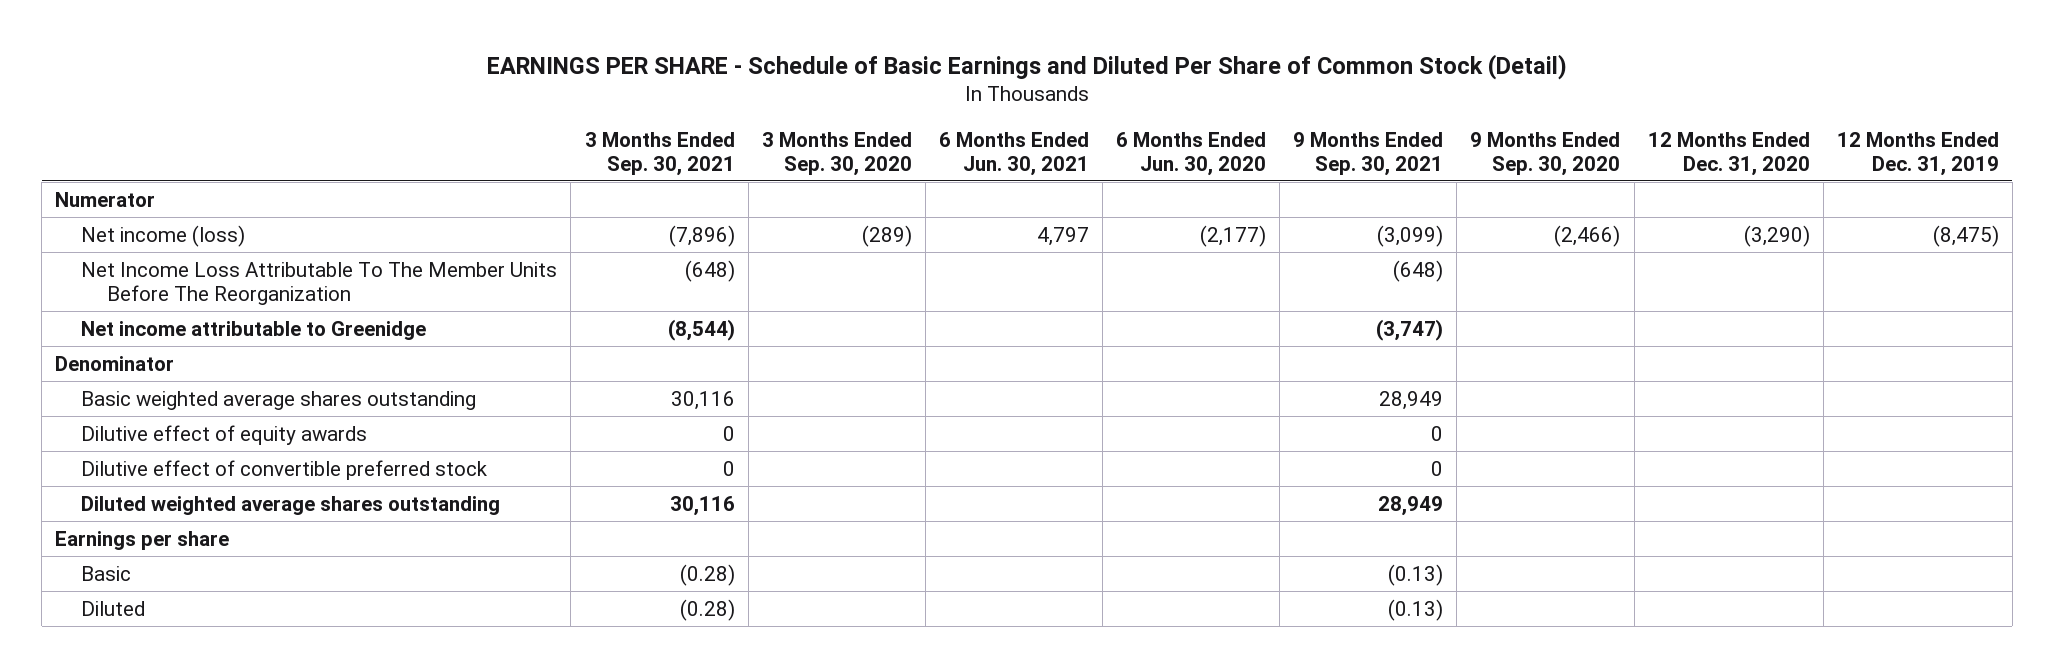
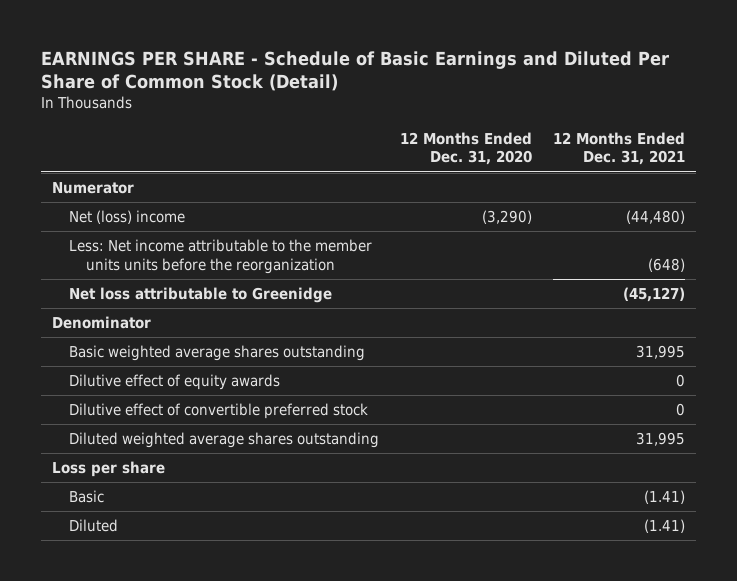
[584,131,735,176] 3 Months Ended Sep. 30, 2021 -> none
[761,131,912,176] 3 Months Ended Sep. 30, 2020 -> none
[938,131,1089,176] 6 Months Ended Jun. 30, 2021 -> none
[1116,131,1267,176] 6 Months Ended Jun. 30, 2020 -> none
[1293,131,1444,176] 9 Months Ended Sep. 30, 2021 -> none
[1470,131,1621,176] 9 Months Ended Sep. 30, 2020 -> none
[1836,131,1999,176] 12 Months Ended Dec. 31, 2019 -> none
none -> [553,131,686,166] 12 Months Ended Dec. 31, 2021
[81,224,246,247] Net income (loss) -> [68,210,185,225] Net (loss) income
[81,261,558,305] Net Income Loss Attributable To The Member Units Before The Reorganization -> [68,239,372,274] Less: Net income attributable to the member units units before the reorganization
[81,320,427,340] Net income attributable to Greenidge -> [68,287,332,304] Net loss attributable to Greenidge
[55,530,230,550] Earnings per share -> [51,461,165,478] Loss per share

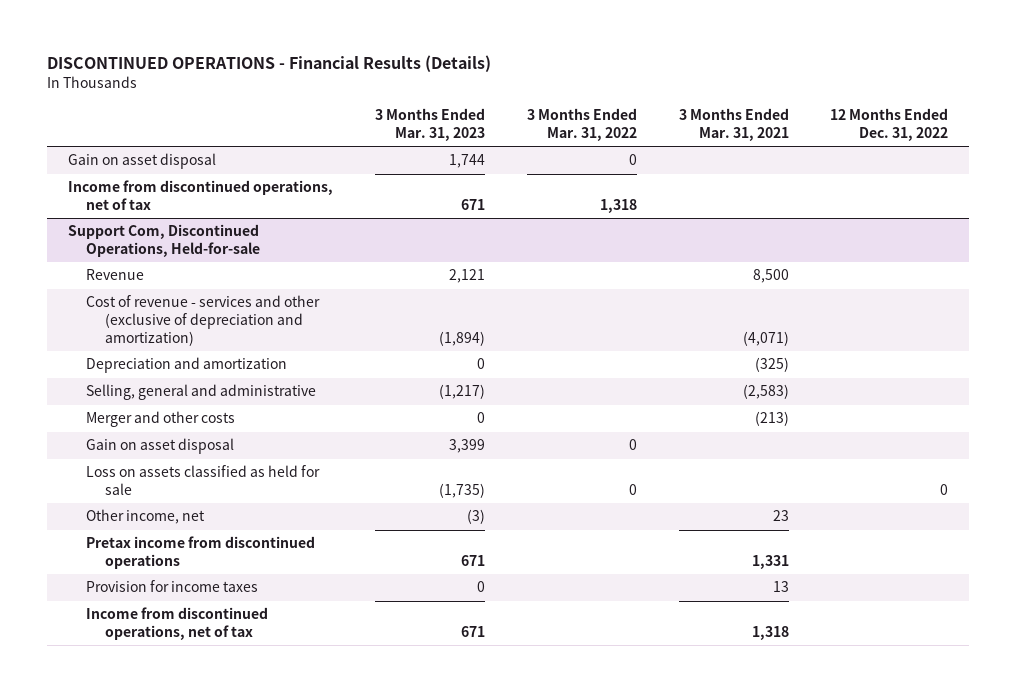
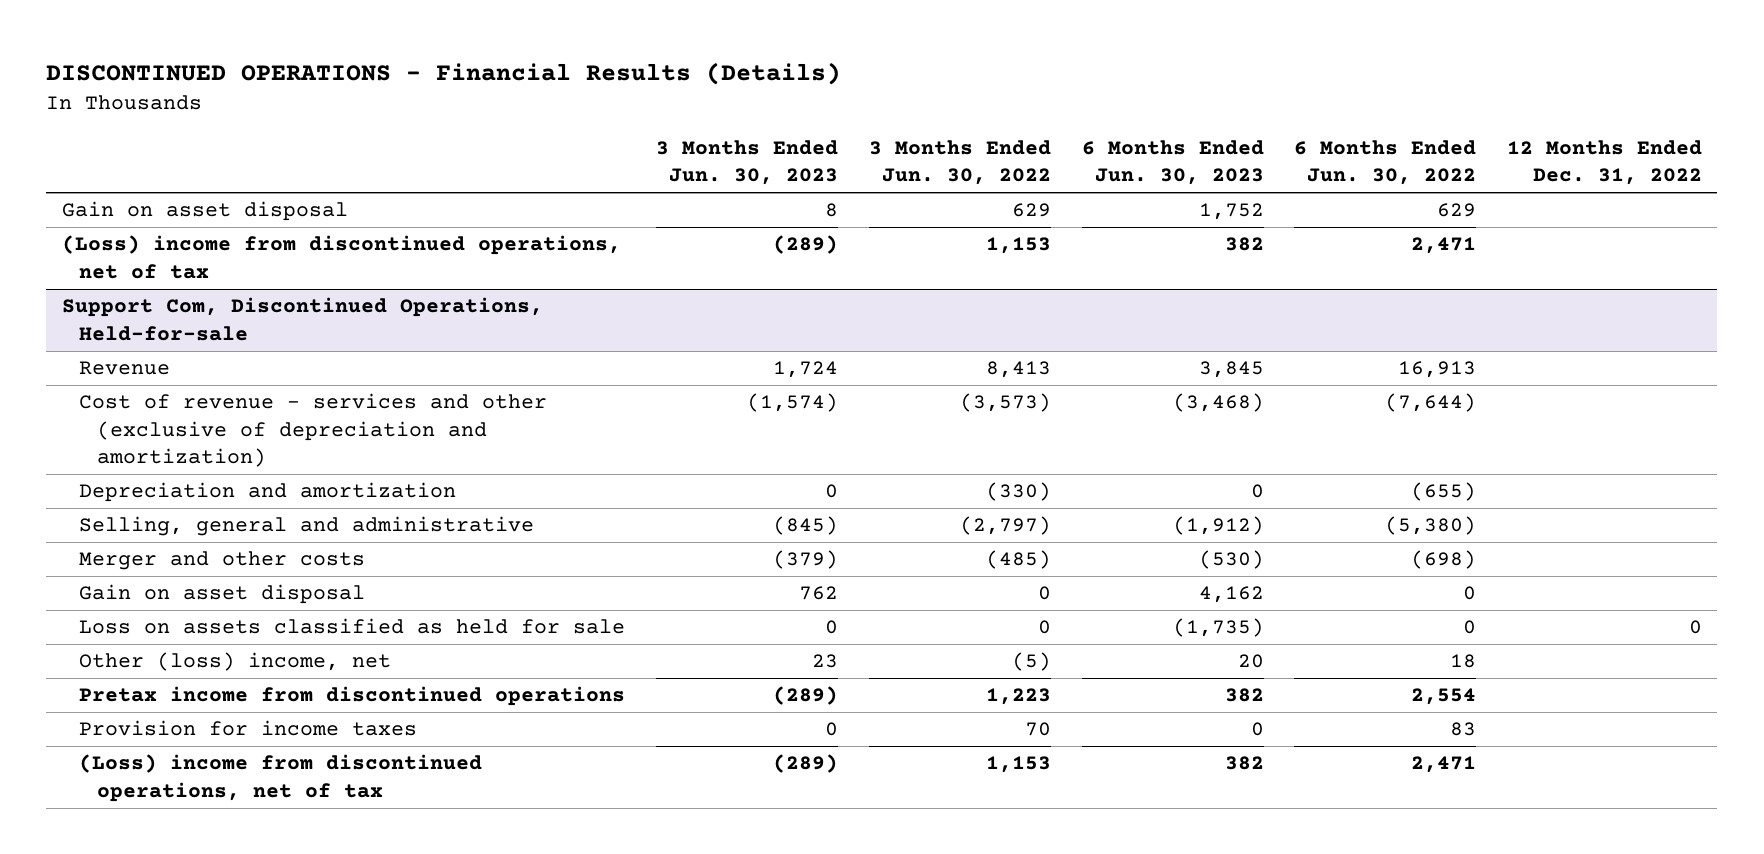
[374,108,485,142] 3 Months Ended Mar. 31, 2023 -> none
[526,108,637,142] 3 Months Ended Mar. 31, 2022 -> none
[678,108,789,142] 3 Months Ended Mar. 31, 2021 -> none
none -> [656,139,839,186] 3 Months Ended Jun. 30, 2023
none -> [868,139,1051,186] 3 Months Ended Jun. 30, 2022
none -> [1081,139,1264,186] 6 Months Ended Jun. 30, 2023
none -> [1294,139,1477,186] 6 Months Ended Jun. 30, 2022
[67,180,333,211] Income from discontinued operations, net of tax -> [61,235,621,279] (Loss) income from discontinued operations, net of tax
[86,509,206,525] Other income, net -> [79,652,392,672] Other (loss) income, net
[86,607,269,641] Income from discontinued operations, net of tax -> [79,754,483,802] (Loss) income from discontinued operations, net of tax

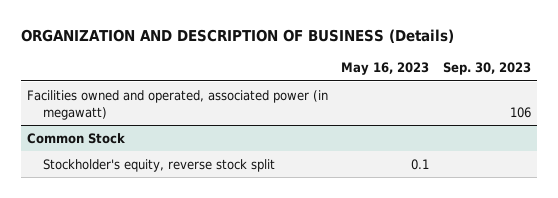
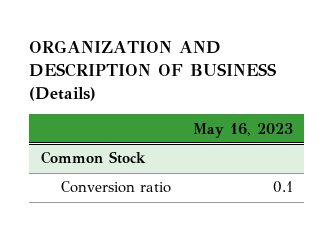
[442,62,531,76] Sep. 30, 2023 -> none
[27,90,329,120] Facilities owned and operated, associated power (in megawatt) -> none
[42,159,275,173] Stockholder's equity, reverse stock split -> [60,181,171,194] Conversion ratio

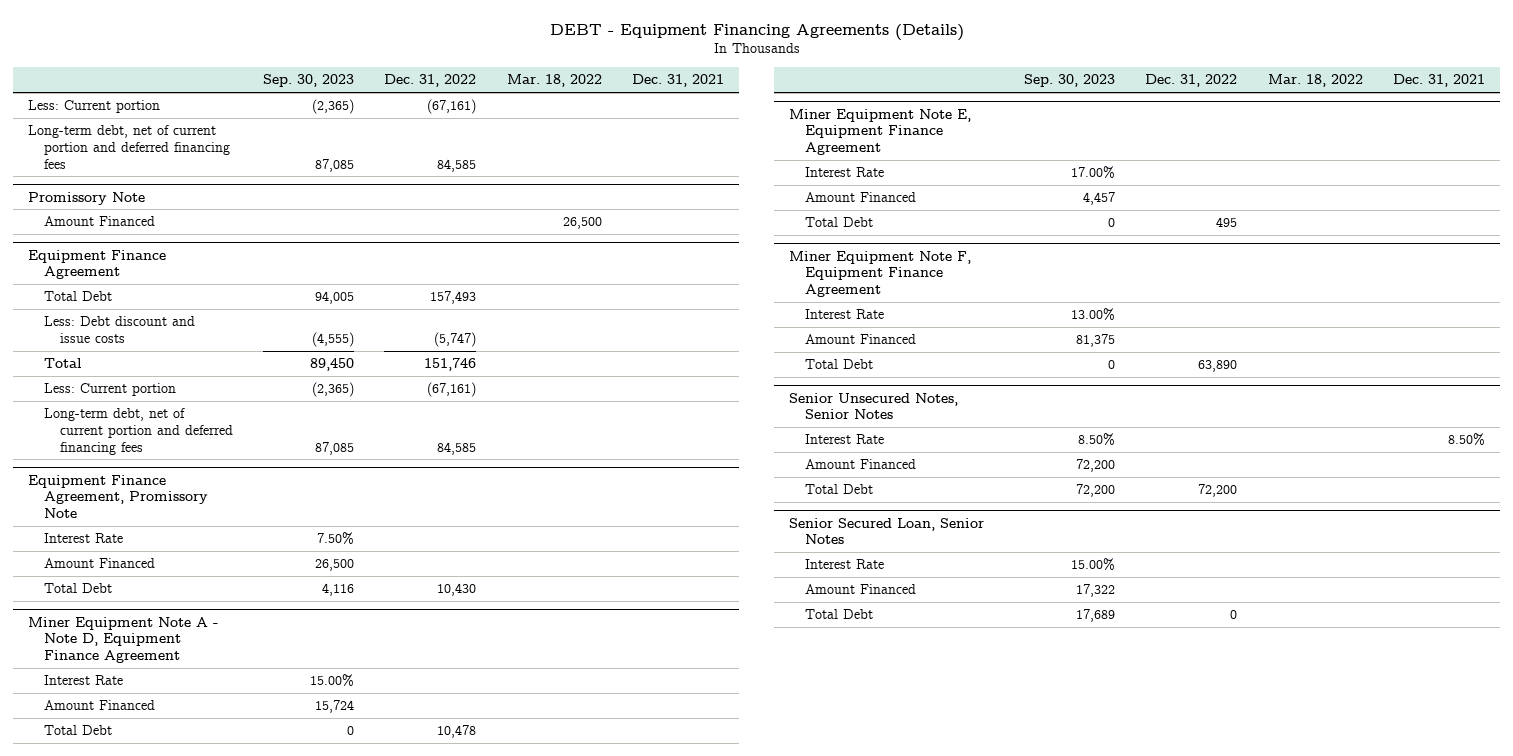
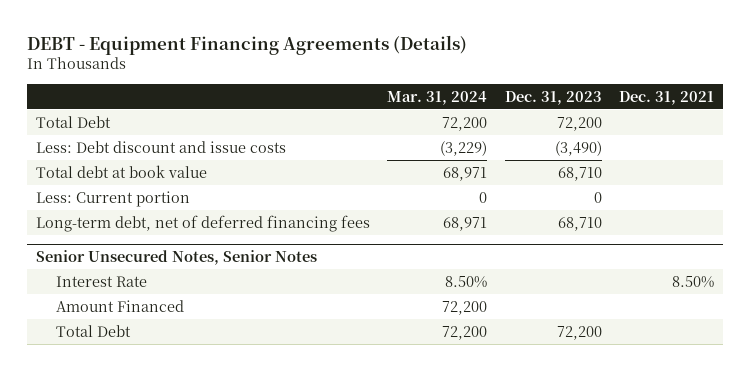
[263,74,355,88] Sep. 30, 2023 -> none
[384,74,477,88] Dec. 31, 2022 -> none
[506,74,602,88] Mar. 18, 2022 -> none
none -> [387,90,488,105] Mar. 31, 2024
none -> [504,90,602,105] Dec. 31, 2023
none -> [35,115,111,128] Total Debt
none -> [35,140,286,153] Less: Debt discount and issue costs
none -> [35,164,207,178] Total debt at book value
[28,191,146,205] Promissory Note -> none
[43,216,155,227] Amount Financed -> none
[28,249,167,280] Equipment Finance Agreement -> none
[43,291,112,302] Total Debt -> none
[43,316,195,343] Less: Debt discount and issue costs -> none
[43,358,82,369] Total -> none
[43,383,176,397] Less: Current portion -> none
[43,408,233,455] Long-term debt, net of current portion and deferred financing fees -> none
[28,474,208,518] Equipment Finance Agreement, Promissory Note -> none
[43,533,123,544] Interest Rate -> none
[43,558,155,569] Amount Financed -> none
[43,583,112,594] Total Debt -> none
[28,616,219,663] Miner Equipment Note A - Note D, Equipment Finance Agreement -> none
[43,675,123,686] Interest Rate -> none
[43,700,155,711] Amount Financed -> none
[43,725,112,736] Total Debt -> none
[789,108,972,155] Miner Equipment Note E, Equipment Finance Agreement -> none
[804,167,884,178] Interest Rate -> none
[804,192,916,203] Amount Financed -> none
[804,217,873,228] Total Debt -> none
[789,250,972,297] Miner Equipment Note F, Equipment Finance Agreement -> none
[804,309,884,320] Interest Rate -> none
[804,334,916,345] Amount Financed -> none
[804,359,873,370] Total Debt -> none
[28,125,230,169] Long-term debt, net of current portion and deferred financing fees -> [35,214,370,232] Long-term debt, net of deferred financing fees
[789,517,985,545] Senior Secured Loan, Senior Notes -> none
[804,559,884,570] Interest Rate -> none
[804,584,916,595] Amount Financed -> none
[804,609,873,620] Total Debt -> none

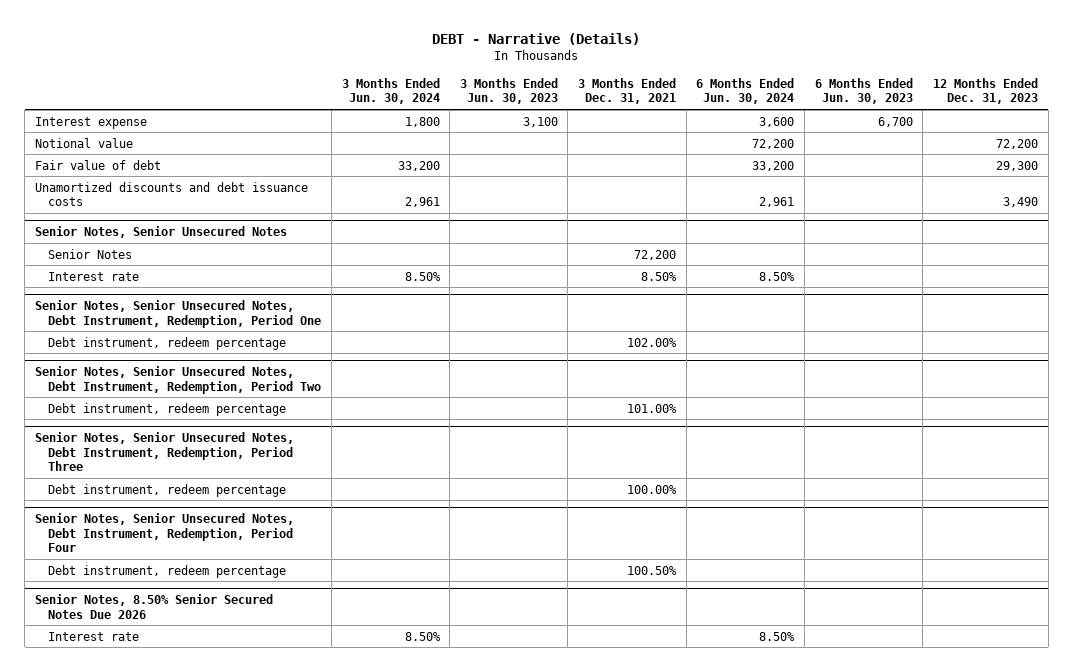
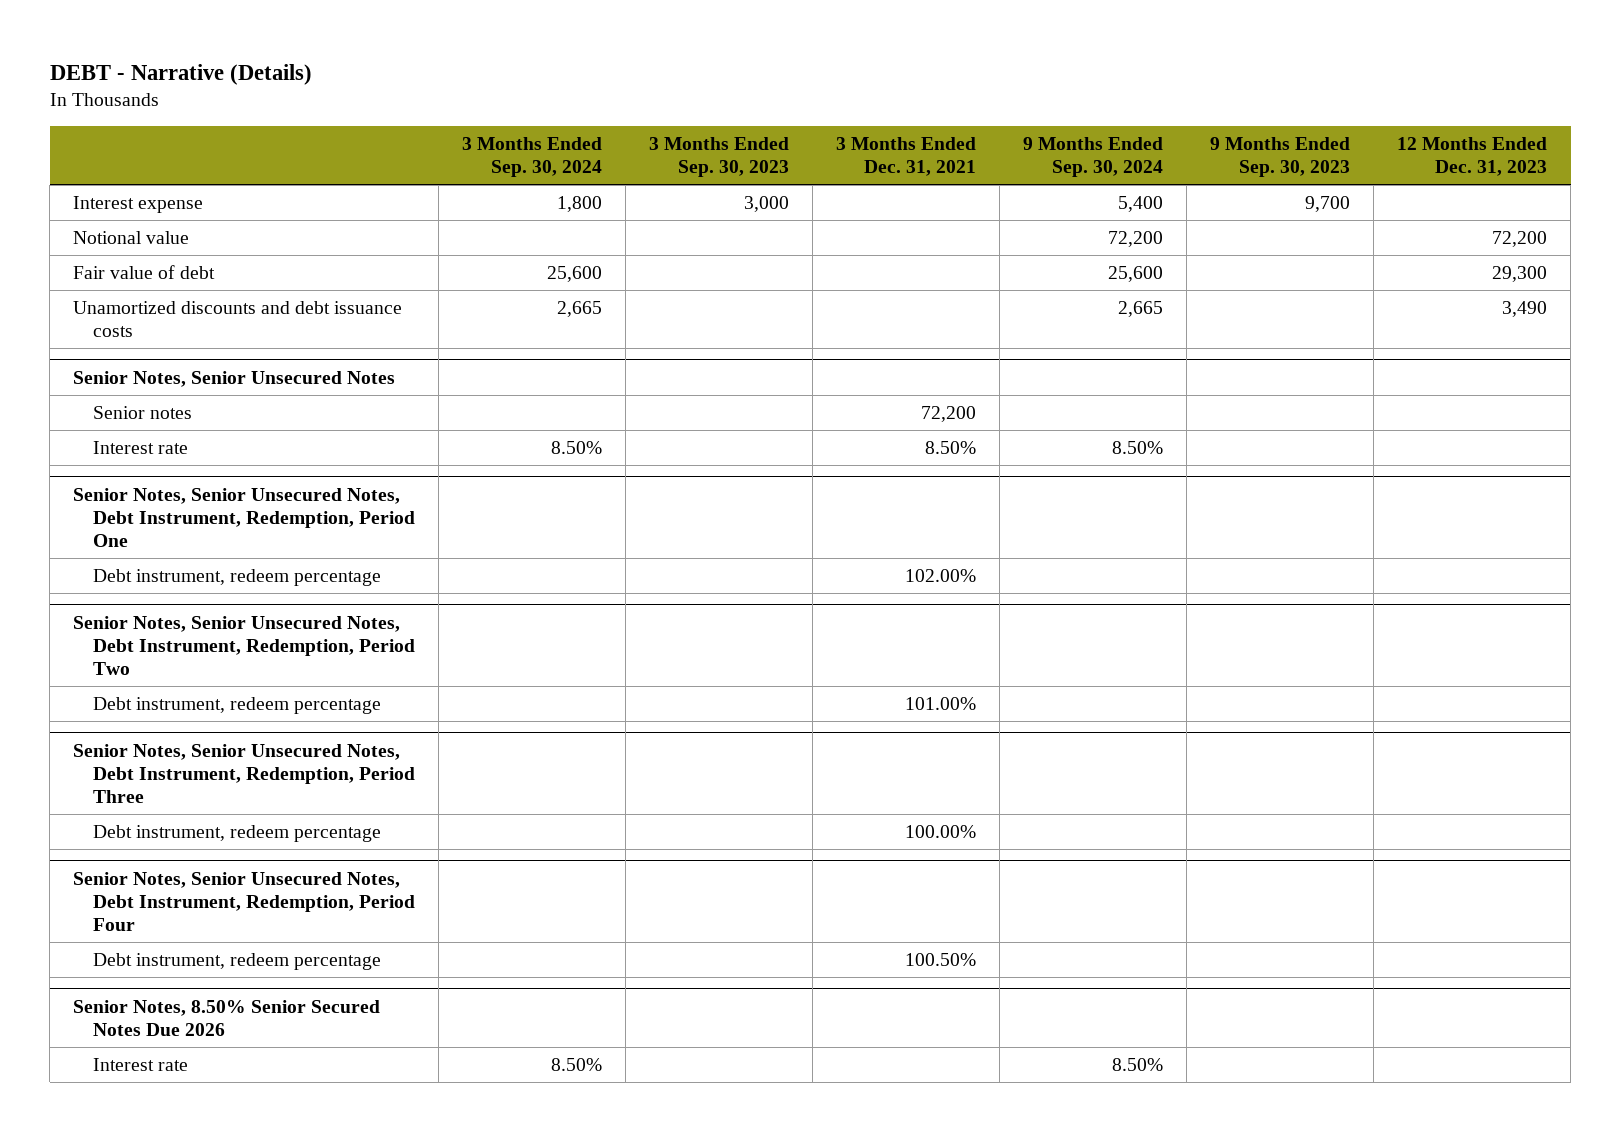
[341,77,440,105] 3 Months Ended Jun. 30, 2024 -> none
[459,77,558,105] 3 Months Ended Jun. 30, 2023 -> none
[696,77,795,105] 6 Months Ended Jun. 30, 2024 -> none
[814,77,913,105] 6 Months Ended Jun. 30, 2023 -> none
none -> [461,136,602,178] 3 Months Ended Sep. 30, 2024
none -> [648,136,789,178] 3 Months Ended Sep. 30, 2023
none -> [1023,136,1164,178] 9 Months Ended Sep. 30, 2024
none -> [1210,136,1351,178] 9 Months Ended Sep. 30, 2023
[48,248,133,259] Senior Notes -> [92,405,192,419] Senior notes

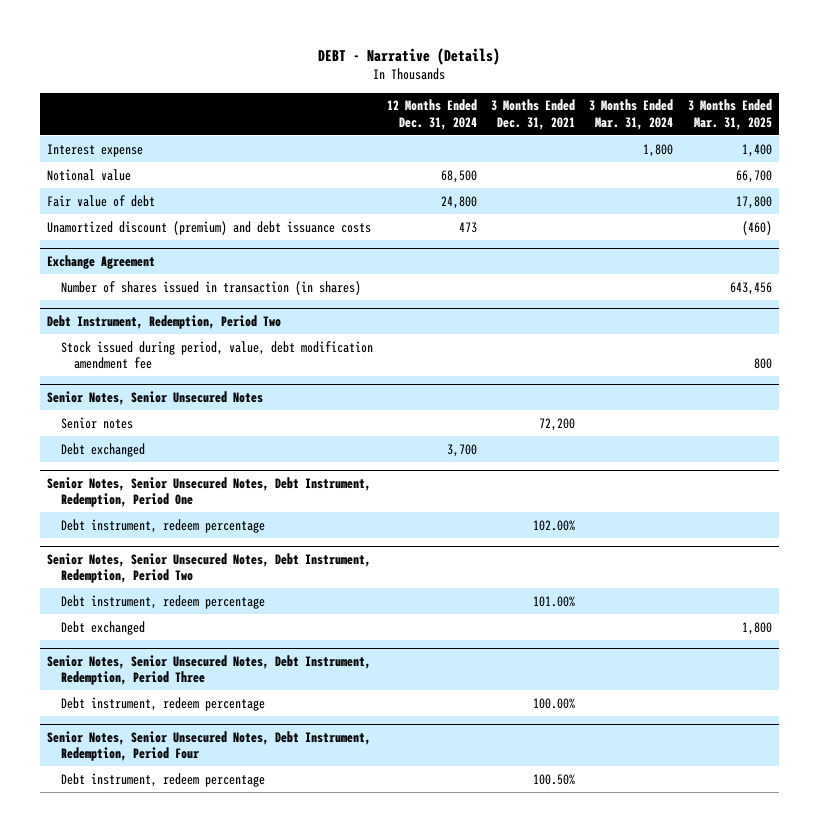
[461,136,602,178] 3 Months Ended Sep. 30, 2024 -> none
[648,136,789,178] 3 Months Ended Sep. 30, 2023 -> none
[1023,136,1164,178] 9 Months Ended Sep. 30, 2024 -> none
[1210,136,1351,178] 9 Months Ended Sep. 30, 2023 -> none
[1397,136,1548,177] 12 Months Ended Dec. 31, 2023 -> none
none -> [386,99,477,130] 12 Months Ended Dec. 31, 2024
none -> [589,99,674,130] 3 Months Ended Mar. 31, 2024
none -> [687,99,772,130] 3 Months Ended Mar. 31, 2025
[73,300,403,338] Unamortized discounts and debt issuance costs -> [47,220,372,235] Unamortized discount (premium) and debt issuance costs
none -> [47,254,156,269] Exchange Agreement
none -> [60,280,361,295] Number of shares issued in transaction (in shares)
none -> [47,314,282,329] Debt Instrument, Redemption, Period Two
none -> [60,340,373,370] Stock issued during period, value, debt modification amendment fee
[92,440,188,454] Interest rate -> none
none -> [60,442,145,457] Debt exchanged
none -> [60,620,145,635] Debt exchanged
[73,999,381,1036] Senior Notes, 8.50% Senior Secured Notes Due 2026 -> none
[92,1057,188,1071] Interest rate -> none

